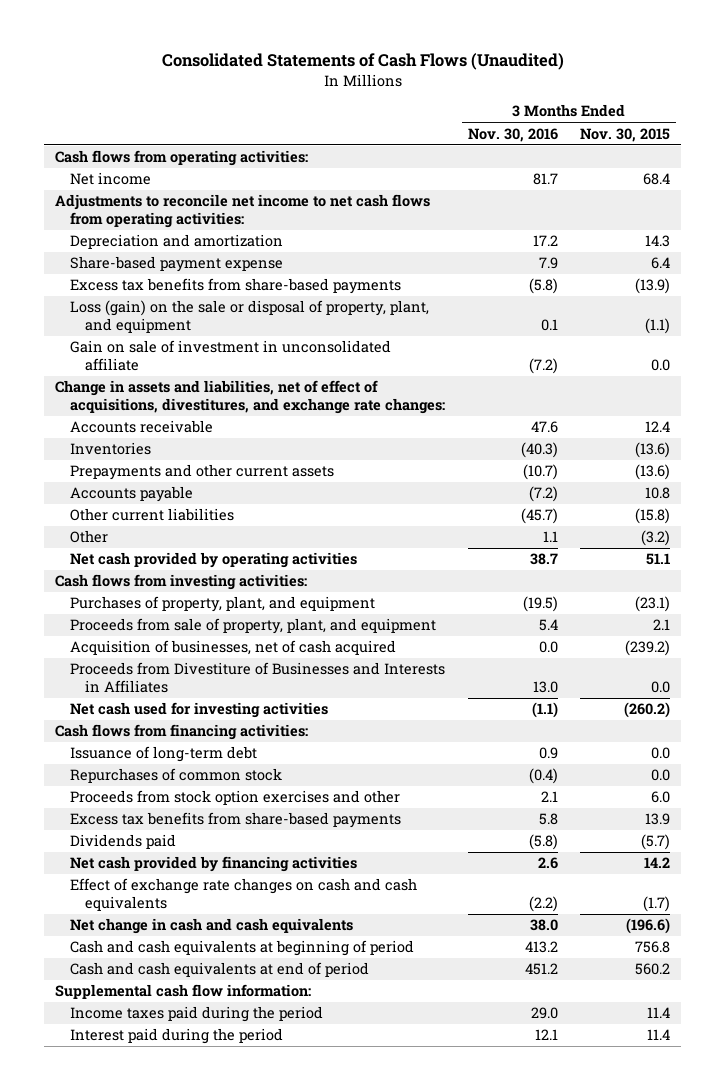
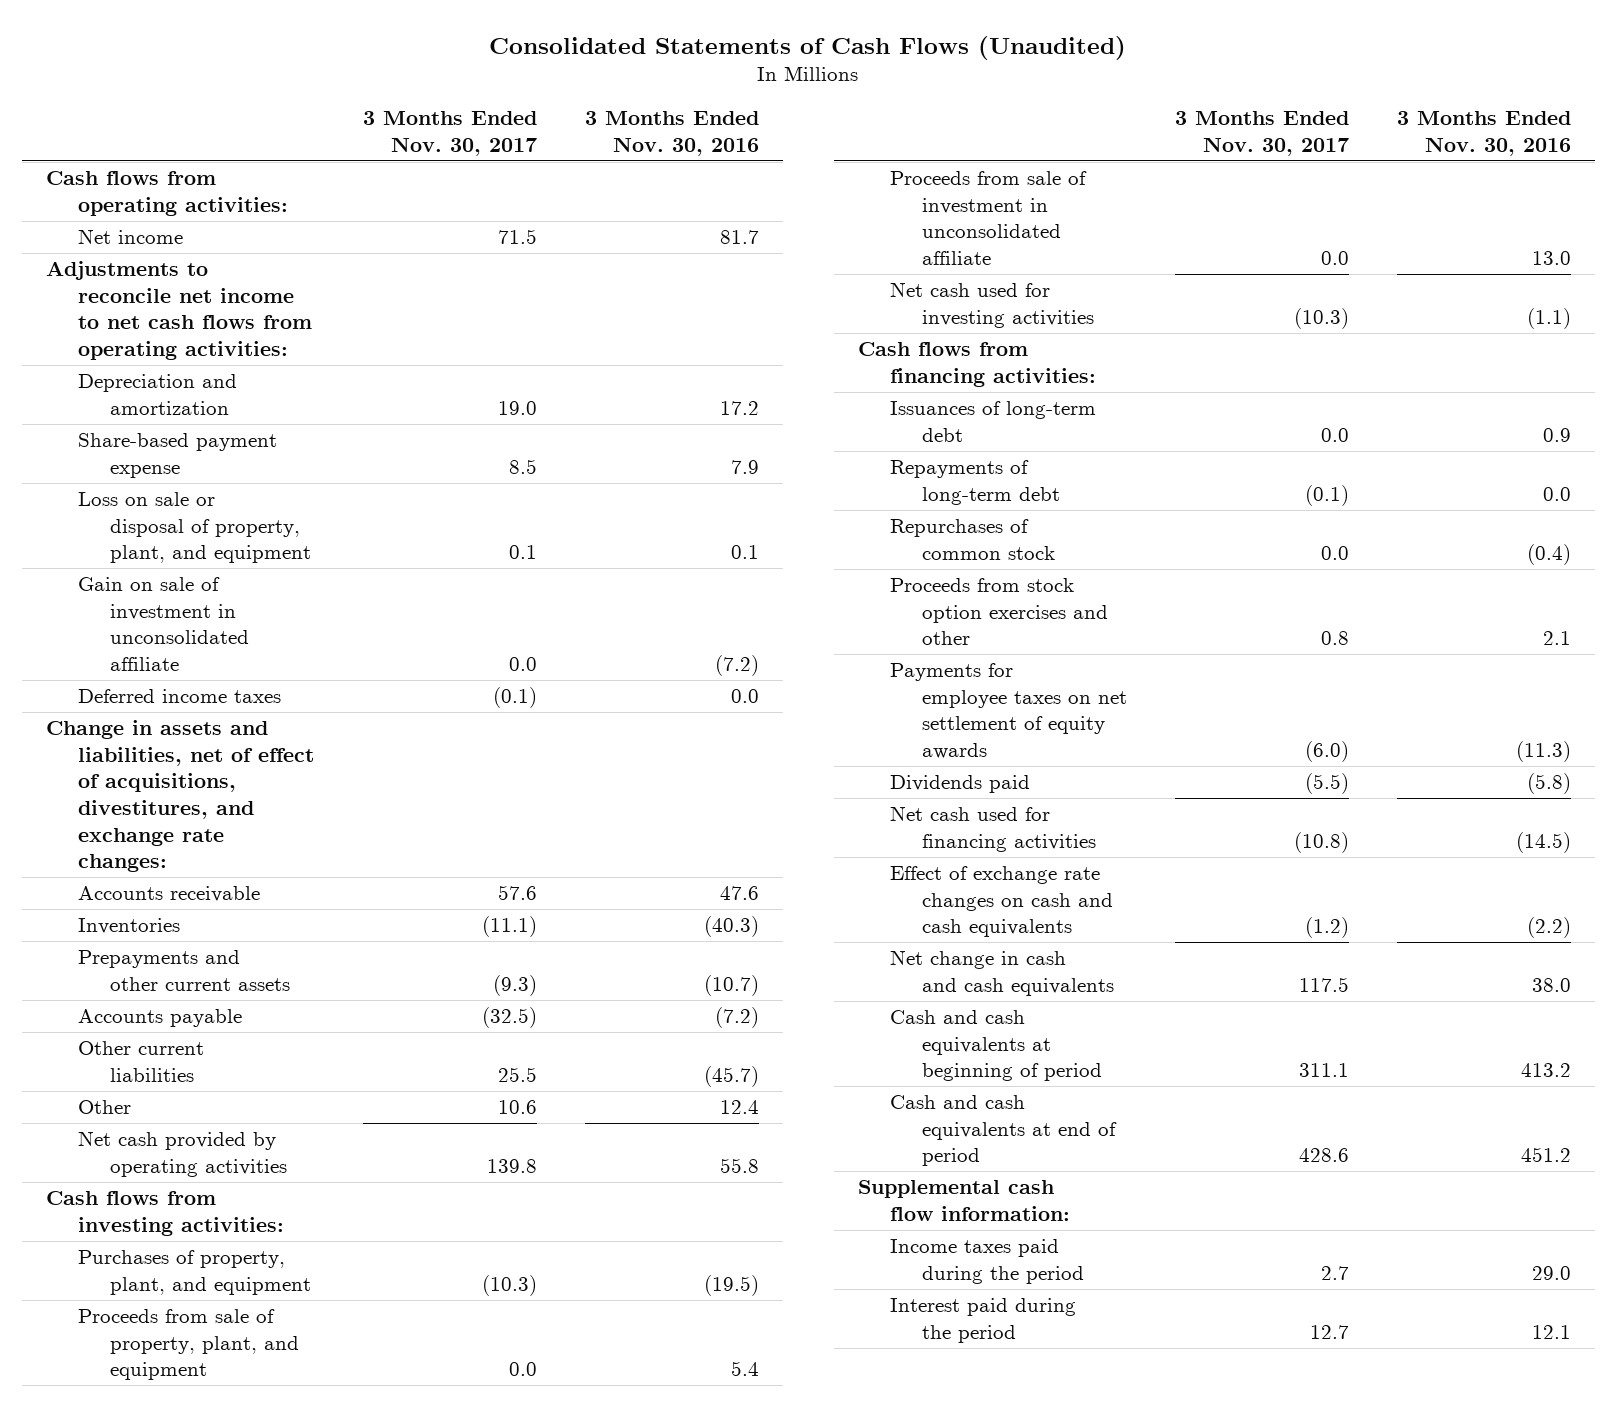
[580,127,671,142] Nov. 30, 2015 -> none
none -> [362,111,537,156] 3 Months Ended Nov. 30, 2017
[70,278,402,295] Excess tax benefits from share-based payments -> none
[70,300,430,334] Loss (gain) on the sale or disposal of property, plant, and equipment -> [77,492,311,564] Loss on sale or disposal of property, plant, and equipment
none -> [77,689,281,704] Deferred income taxes
[542,531,558,543] 1.1 -> [719,1100,759,1115] 12.4
[529,553,558,566] 38.7 -> [719,1157,759,1173] 55.8
[70,640,397,656] Acquisition of businesses, net of cash acquired -> none
[70,662,446,694] Proceeds from Divestiture of Businesses and Interests in Affiliates -> [890,171,1088,265] Proceeds from sale of investment in unconsolidated affiliate
[70,746,258,763] Issuance of long-term debt -> [890,401,1097,442] Issuances of long-term debt
none -> [890,460,1061,505] Repayments of long-term debt
[70,812,402,829] Excess tax benefits from share-based payments -> none
none -> [890,663,1128,759] Payments for employee taxes on net settlement of equity awards
[70,856,358,873] Net cash provided by financing activities -> [890,806,1097,852] Net cash used for financing activities
[537,857,558,870] 2.6 -> [1516,831,1572,853] (14.5)

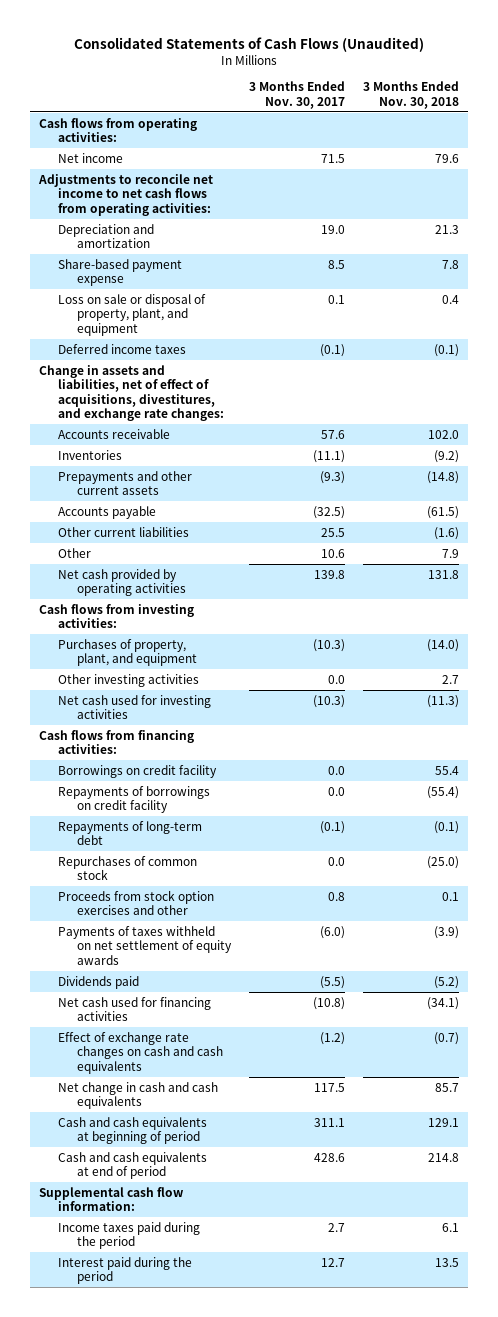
[584,111,759,156] 3 Months Ended Nov. 30, 2016 -> none
none -> [362,81,459,109] 3 Months Ended Nov. 30, 2018
[77,577,249,671] Gain on sale of investment in unconsolidated affiliate -> none
[77,1309,299,1381] Proceeds from sale of property, plant, and equipment -> none
[890,171,1088,265] Proceeds from sale of investment in unconsolidated affiliate -> none
none -> [58,673,200,687] Other investing activities
[890,401,1097,442] Issuances of long-term debt -> none
none -> [58,764,218,778] Borrowings on credit facility
none -> [58,785,211,814] Repayments of borrowings on credit facility
[890,663,1128,759] Payments for employee taxes on net settlement of equity awards -> [58,925,232,965] Payments of taxes withheld on net settlement of equity awards

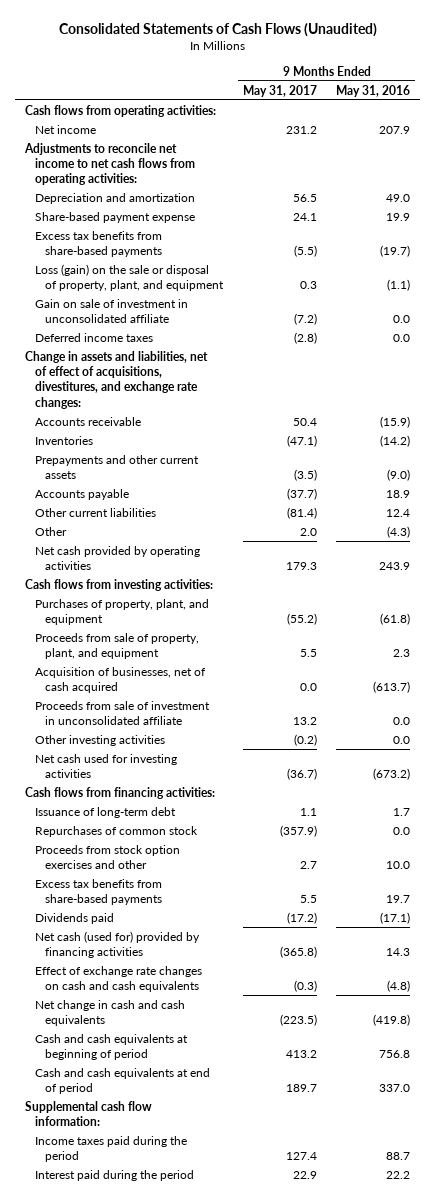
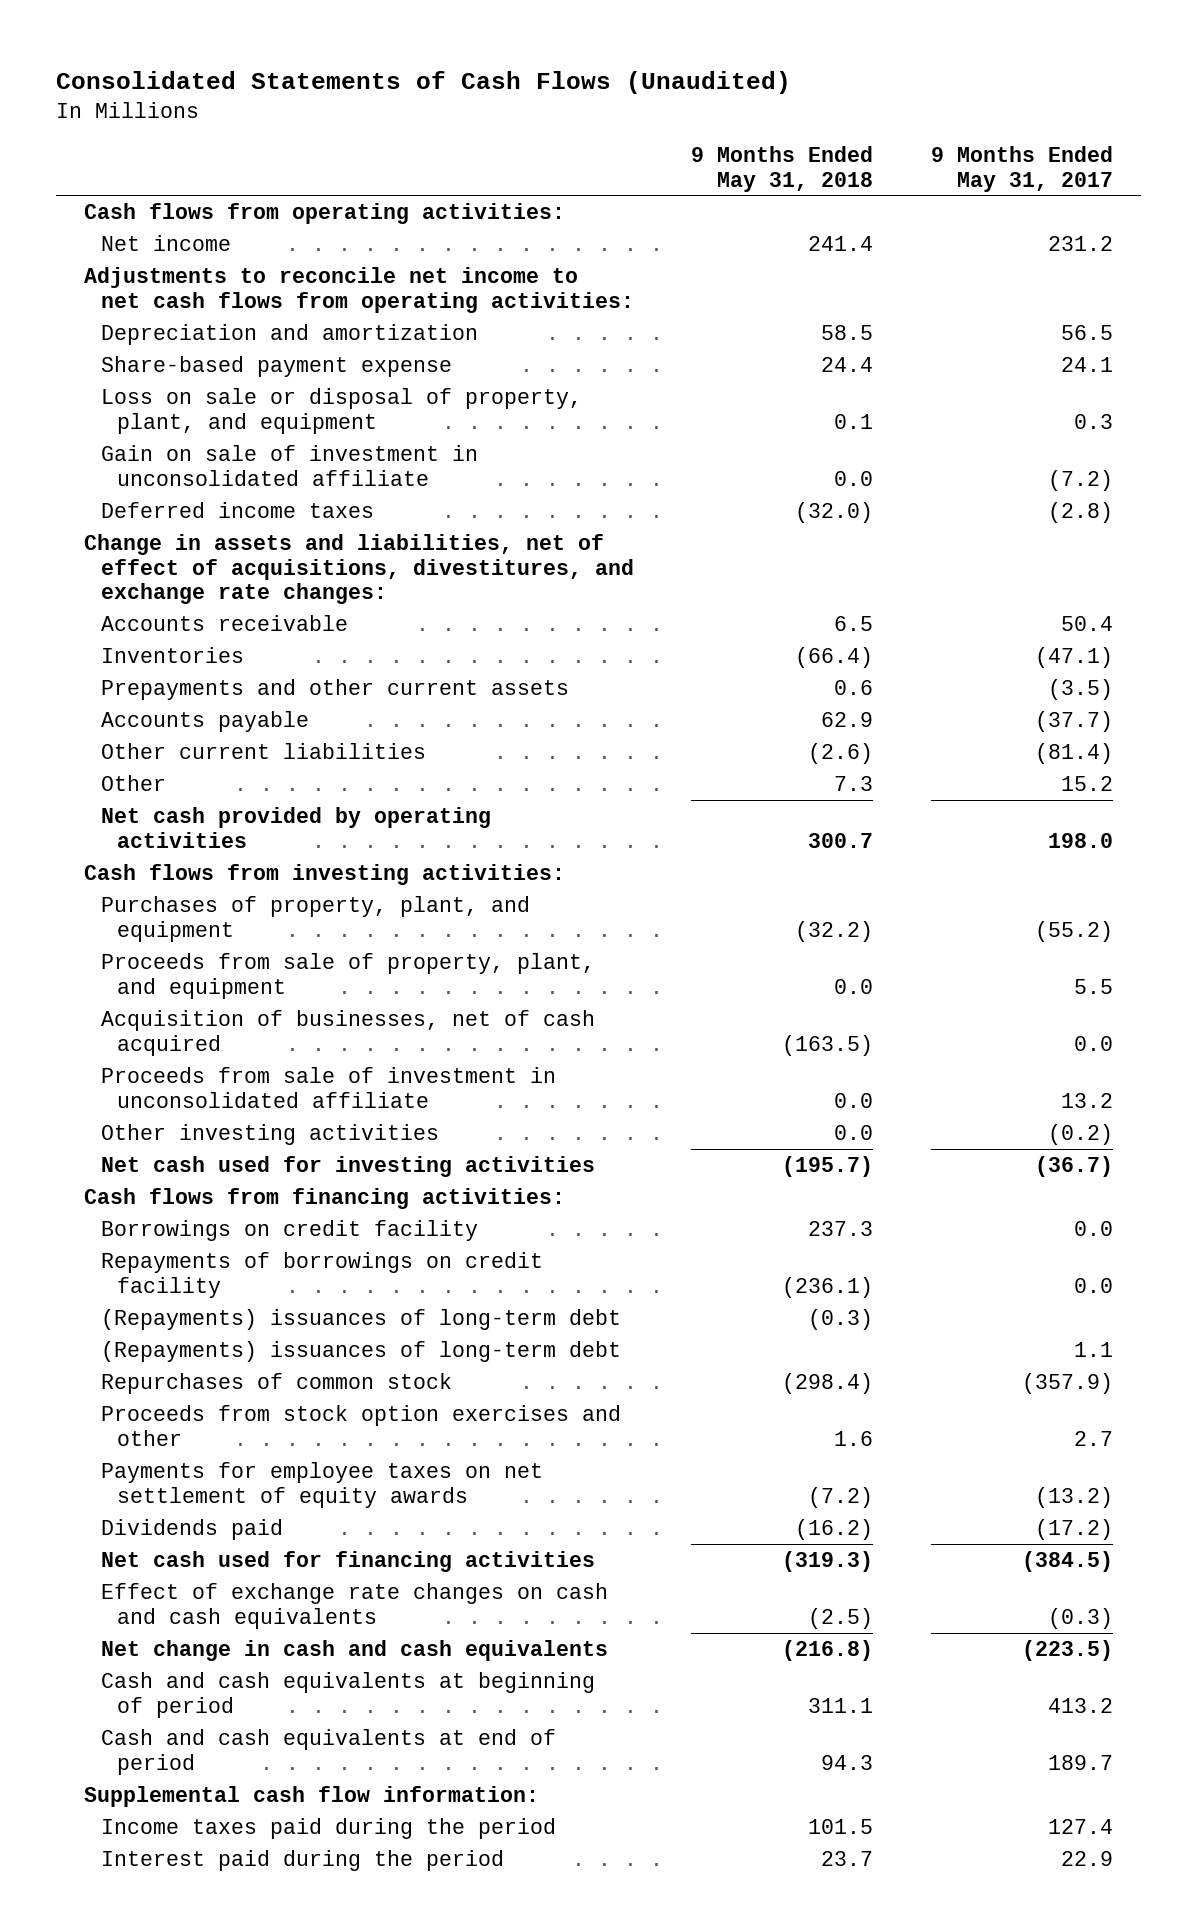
[336,84,411,97] May 31, 2016 -> none
none -> [691,145,874,192] 9 Months Ended May 31, 2018
[35,230,163,258] Excess tax benefits from share-based payments -> none
[35,263,225,292] Loss (gain) on the sale or disposal of property, plant, and equipment -> [100,387,582,434] Loss on sale or disposal of property, plant, and equipment
[299,527,317,536] 2.0 -> [1060,775,1113,791] 15.2
[285,562,317,571] 179.3 -> [1047,832,1113,848] 198.0
none -> [100,1219,478,1241] Borrowings on credit facility
none -> [100,1251,543,1298] Repayments of borrowings on credit facility
none -> [100,1308,621,1330] (Repayments) issuances of long-term debt
[35,806,177,818] Issuance of long-term debt -> [100,1340,621,1362] (Repayments) issuances of long-term debt
[35,878,163,906] Excess tax benefits from share-based payments -> none
none -> [100,1461,543,1508] Payments for employee taxes on net settlement of equity awards
[35,930,201,959] Net cash (used for) provided by financing activities -> [100,1550,595,1572] Net cash used for financing activities
[279,946,317,959] (365.8) -> [1021,1550,1113,1572] (384.5)

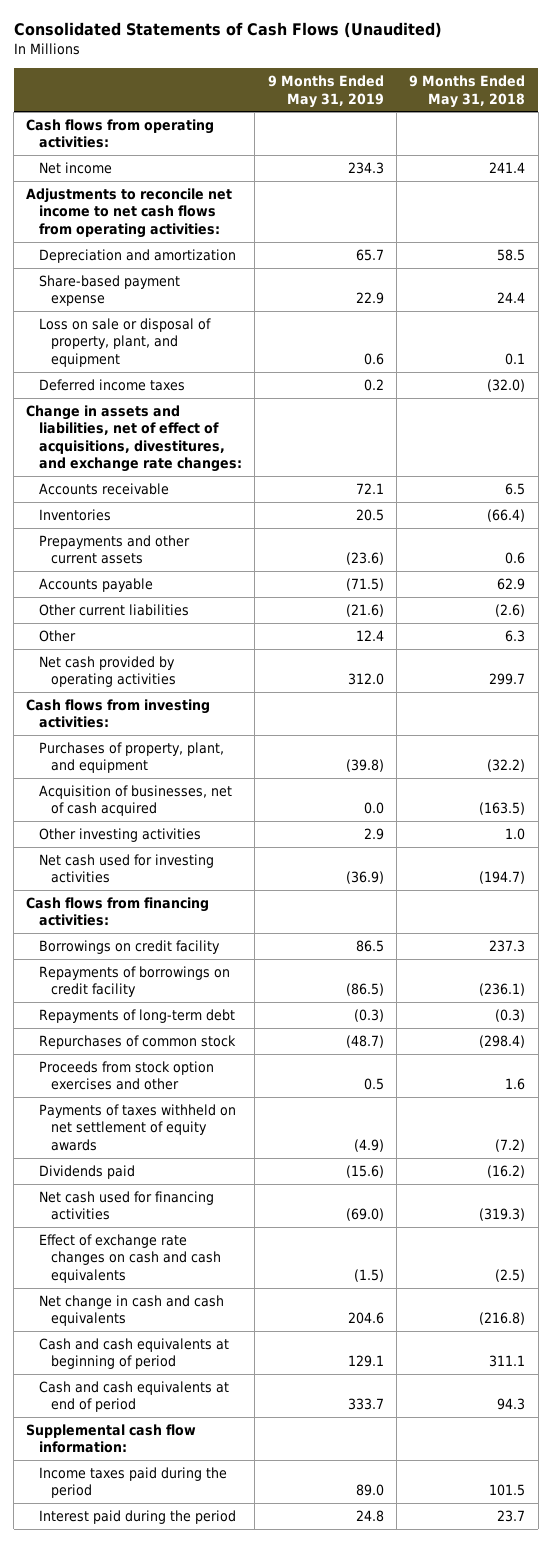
[930,145,1113,192] 9 Months Ended May 31, 2017 -> none
none -> [267,75,384,108] 9 Months Ended May 31, 2019
[100,444,478,486] Gain on sale of investment in unconsolidated affiliate -> none
[834,775,874,791] 7.3 -> [505,629,526,642] 6.3
[808,832,874,848] 300.7 -> [489,673,526,686] 299.7
[100,952,595,999] Proceeds from sale of property, plant, and equipment -> none
[100,1066,556,1108] Proceeds from sale of investment in unconsolidated affiliate -> none
[834,1124,874,1140] 0.0 -> [505,827,526,840] 1.0
[782,1155,874,1177] (195.7) -> [479,871,526,885] (194.7)
[100,1340,621,1362] (Repayments) issuances of long-term debt -> none
[100,1308,621,1330] (Repayments) issuances of long-term debt -> [38,1008,235,1023] Repayments of long-term debt
[100,1461,543,1508] Payments for employee taxes on net settlement of equity awards -> [38,1103,236,1151] Payments of taxes withheld on net settlement of equity awards

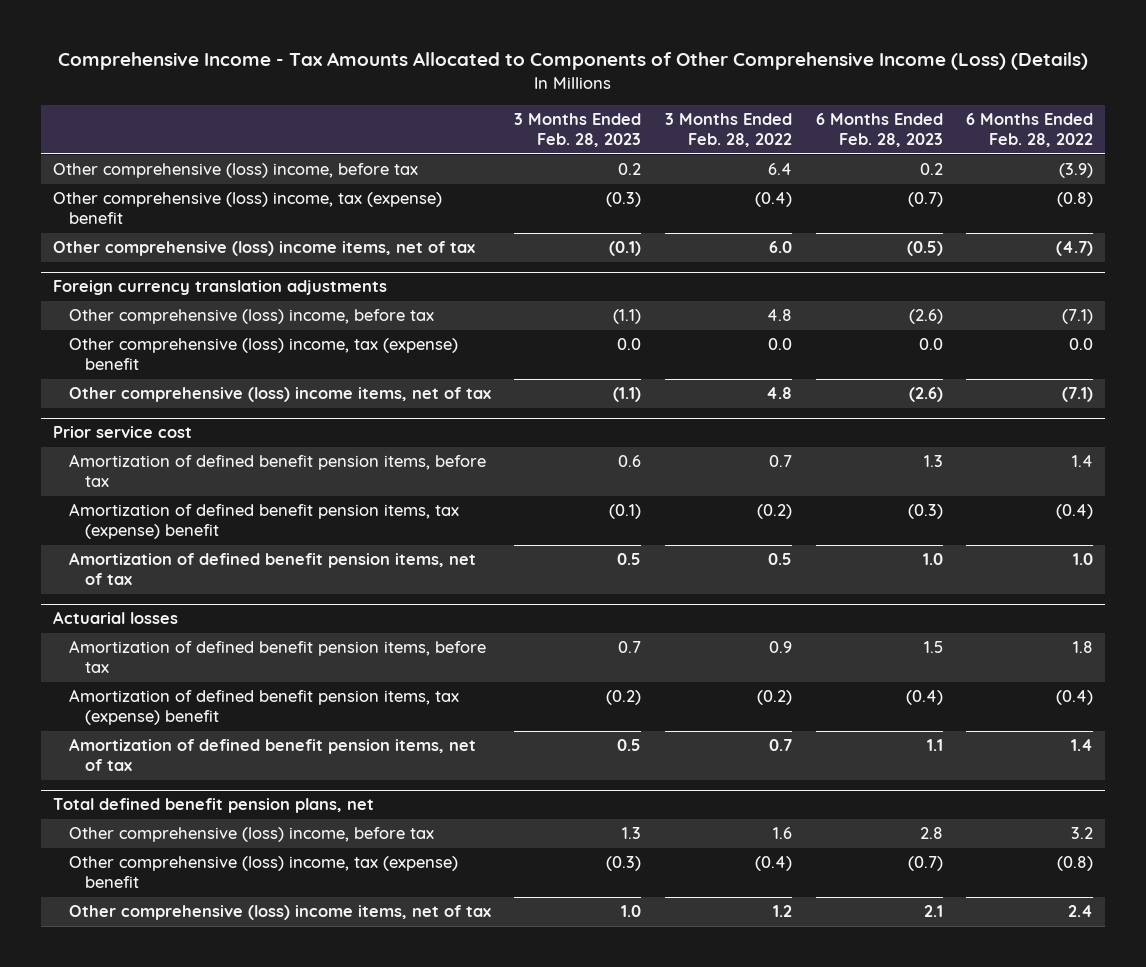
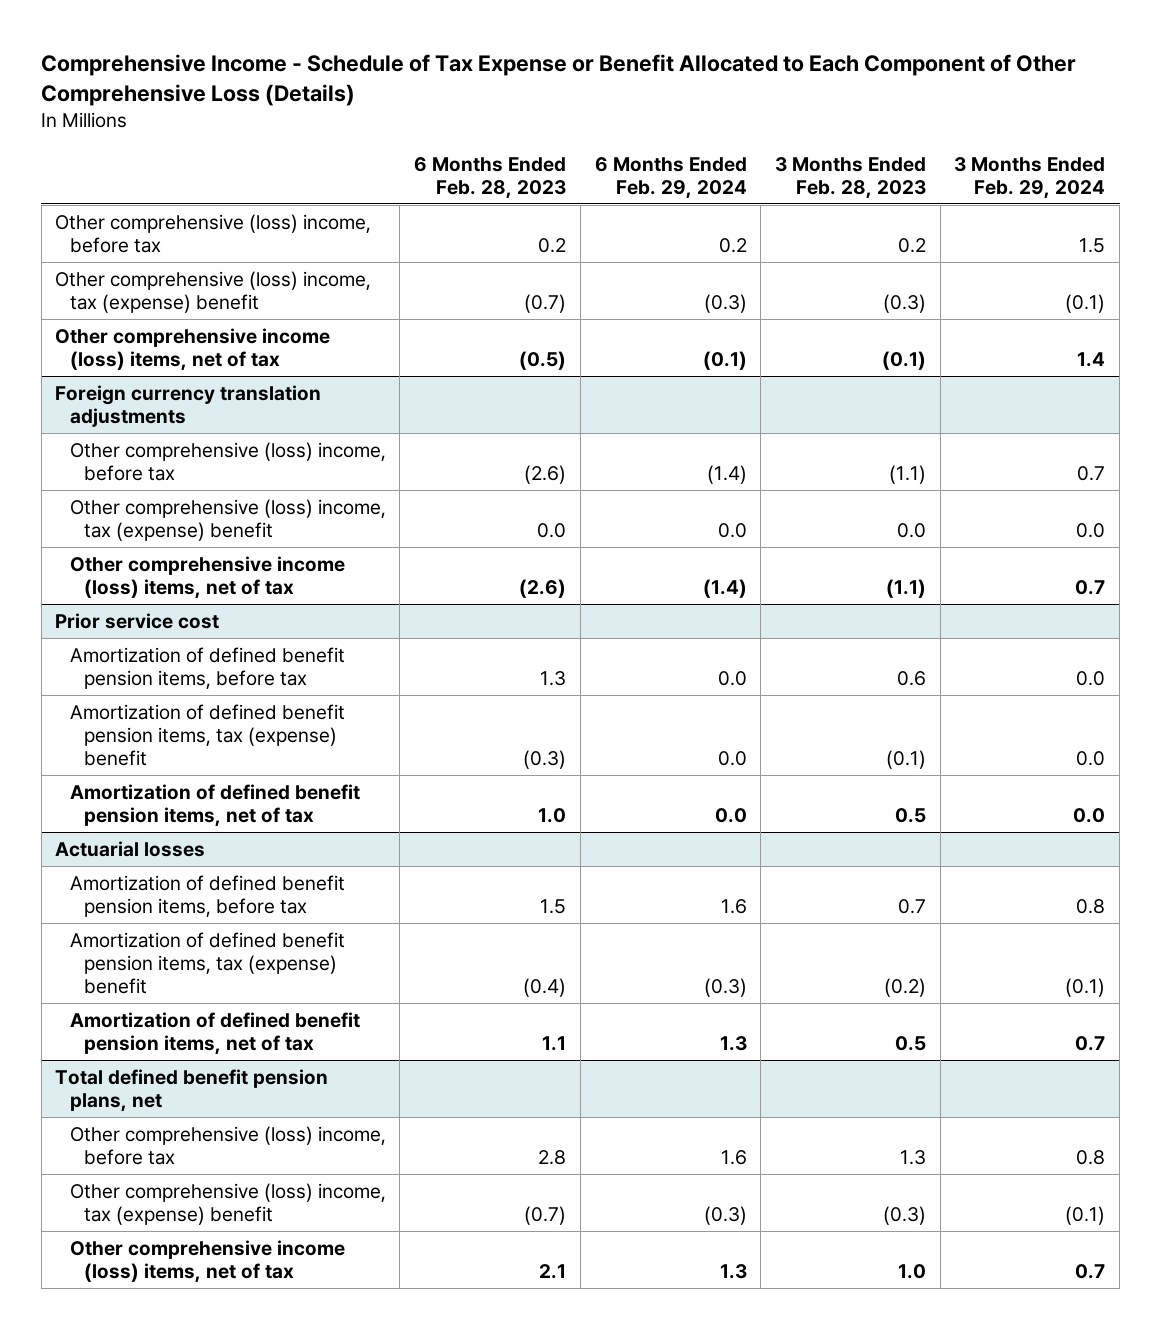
[58,52,1089,71] Comprehensive Income - Tax Amounts Allocated to Components of Other Comprehensive Income (Loss) (Details) -> [41,54,1077,107] Comprehensive Income - Schedule of Tax Expense or Benefit Allocated to Each Component of Other Comprehensive Loss (Details)
[665,113,793,148] 3 Months Ended Feb. 28, 2022 -> none
[966,113,1094,148] 6 Months Ended Feb. 28, 2022 -> none
none -> [594,156,747,199] 6 Months Ended Feb. 29, 2024
none -> [954,156,1106,199] 3 Months Ended Feb. 29, 2024
[52,241,475,257] Other comprehensive (loss) income items, net of tax -> [55,327,331,372] Other comprehensive income (loss) items, net of tax
[68,387,491,403] Other comprehensive (loss) income items, net of tax -> [69,555,345,600] Other comprehensive income (loss) items, net of tax
[68,905,491,921] Other comprehensive (loss) income items, net of tax -> [69,1239,345,1284] Other comprehensive income (loss) items, net of tax

